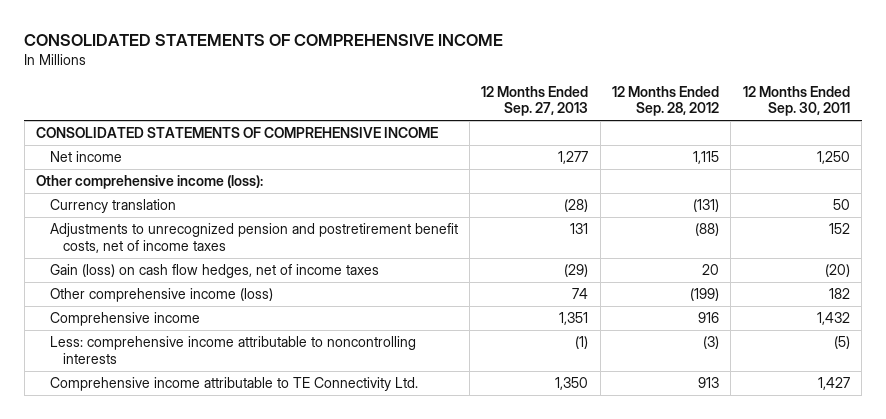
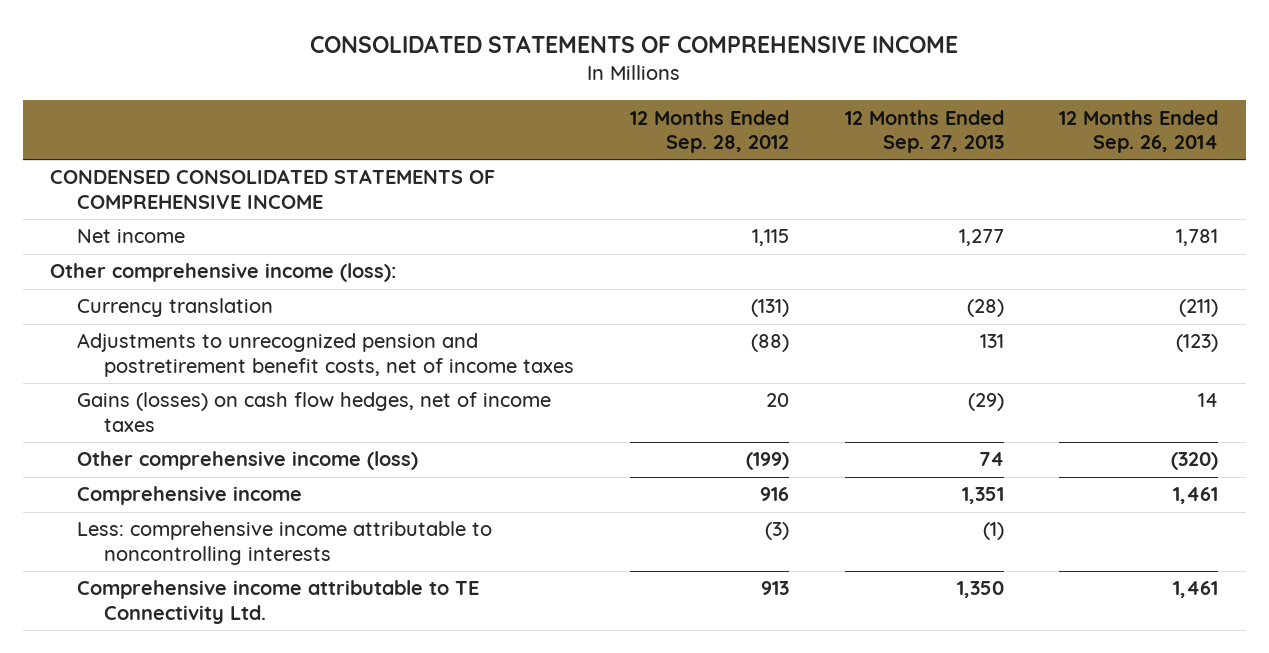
[742,85,850,117] 12 Months Ended Sep. 30, 2011 -> none
none -> [1059,109,1219,153] 12 Months Ended Sep. 26, 2014
[36,127,439,139] CONSOLIDATED STATEMENTS OF COMPREHENSIVE INCOME -> [50,169,496,209] CONDENSED CONSOLIDATED STATEMENTS OF COMPREHENSIVE INCOME
[49,264,379,279] Gain (loss) on cash flow hedges, net of income taxes -> [77,392,552,432] Gains (losses) on cash flow hedges, net of income taxes

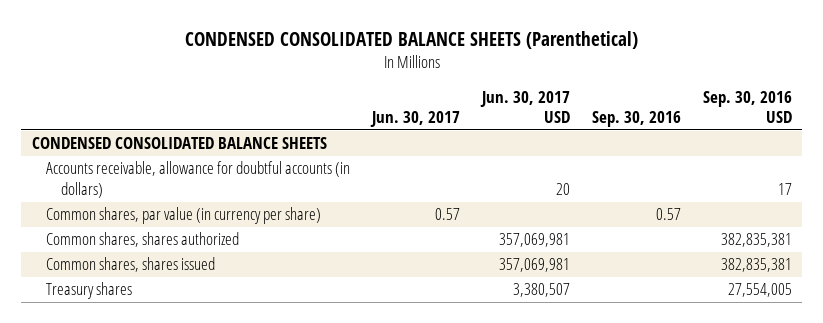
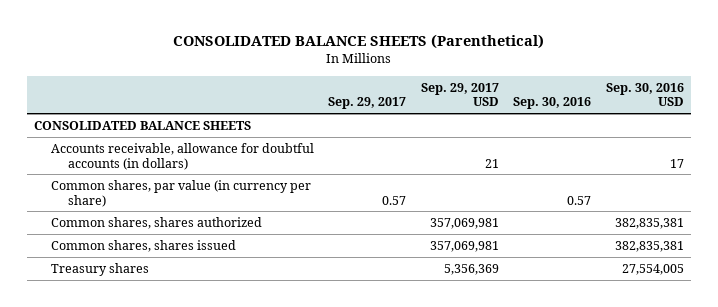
[184,31,638,50] CONDENSED CONSOLIDATED BALANCE SHEETS (Parenthetical) -> [172,34,544,50] CONSOLIDATED BALANCE SHEETS (Parenthetical)
[370,111,461,128] Jun. 30, 2017 -> none
[479,90,570,124] Jun. 30, 2017 USD -> none
none -> [328,97,407,110] Sep. 29, 2017
none -> [420,82,499,107] Sep. 29, 2017 USD
[31,137,327,150] CONDENSED CONSOLIDATED BALANCE SHEETS -> [34,120,252,130] CONSOLIDATED BALANCE SHEETS

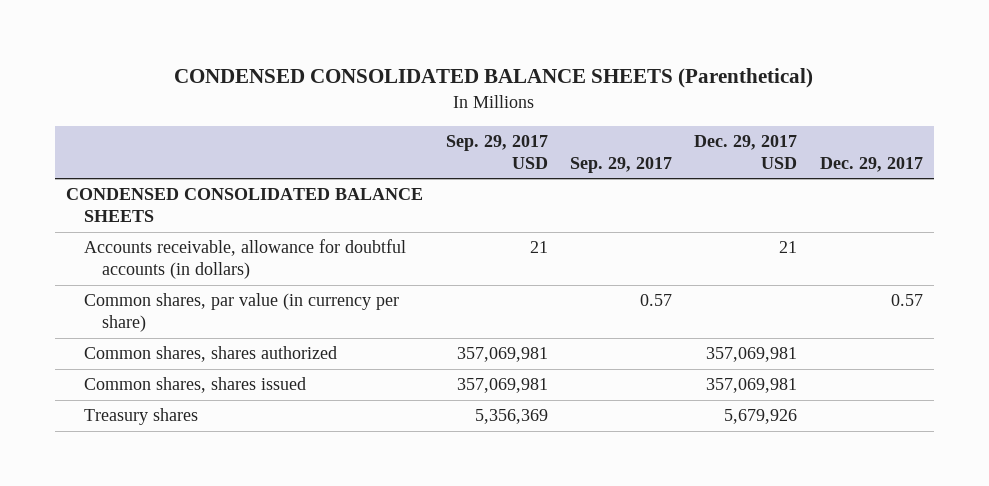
[172,34,544,50] CONSOLIDATED BALANCE SHEETS (Parenthetical) -> [174,68,814,89] CONDENSED CONSOLIDATED BALANCE SHEETS (Parenthetical)
[513,97,592,110] Sep. 30, 2016 -> none
[605,82,684,107] Sep. 30, 2016 USD -> none
none -> [694,135,798,170] Dec. 29, 2017 USD
none -> [819,157,923,173] Dec. 29, 2017
[34,120,252,130] CONSOLIDATED BALANCE SHEETS -> [66,188,424,223] CONDENSED CONSOLIDATED BALANCE SHEETS

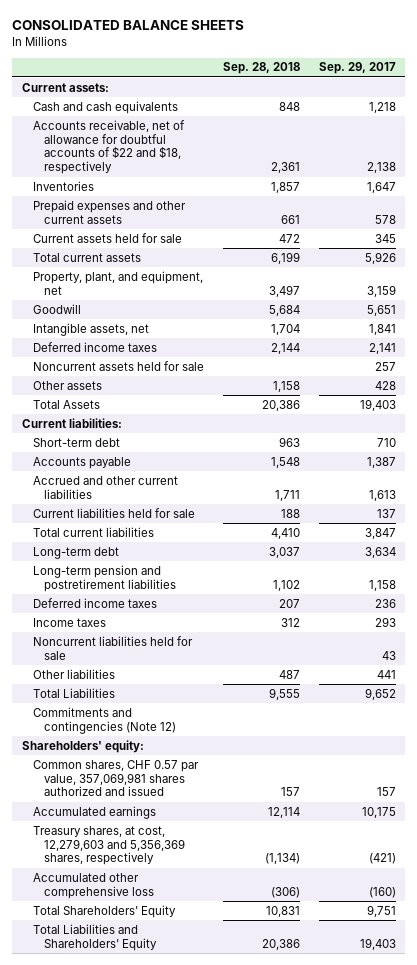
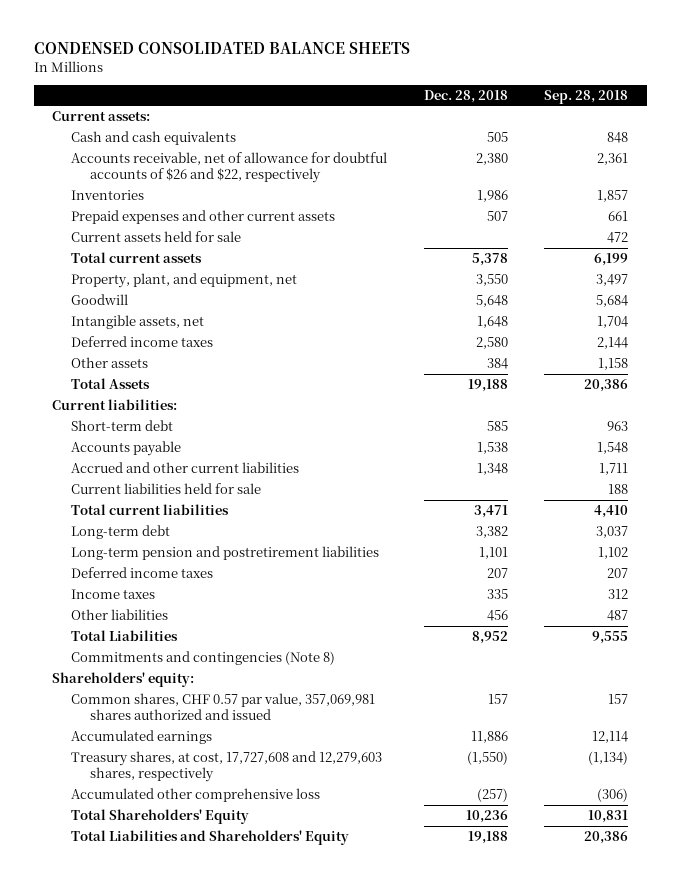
[12,20,245,31] CONSOLIDATED BALANCE SHEETS -> [33,42,410,55] CONDENSED CONSOLIDATED BALANCE SHEETS
[318,62,396,75] Sep. 29, 2017 -> none
none -> [423,89,508,103] Dec. 28, 2018
[33,119,186,175] Accounts receivable, net of allowance for doubtful accounts of $22 and $18, respectively -> [71,152,388,184] Accounts receivable, net of allowance for doubtful accounts of $26 and $22, respectively
[33,360,205,371] Noncurrent assets held for sale -> none
[33,635,194,660] Noncurrent liabilities held for sale -> none
[33,706,177,734] Commitments and contingencies (Note 12) -> [71,651,336,666] Commitments and contingencies (Note 8)
[33,825,186,866] Treasury shares, at cost, 12,279,603 and 5,356,369 shares, respectively -> [71,751,383,783] Treasury shares, at cost, 17,727,608 and 12,279,603 shares, respectively

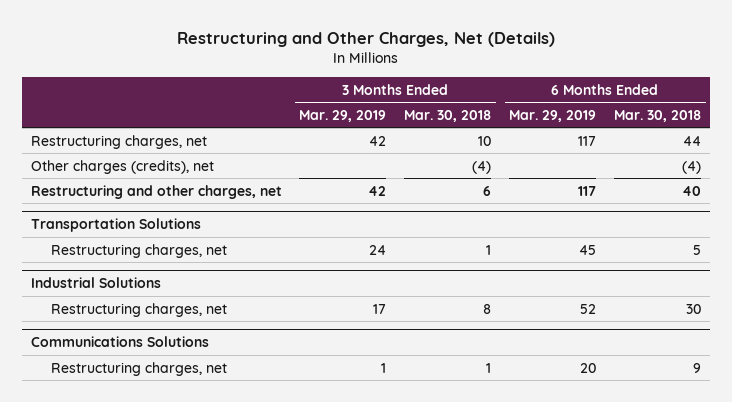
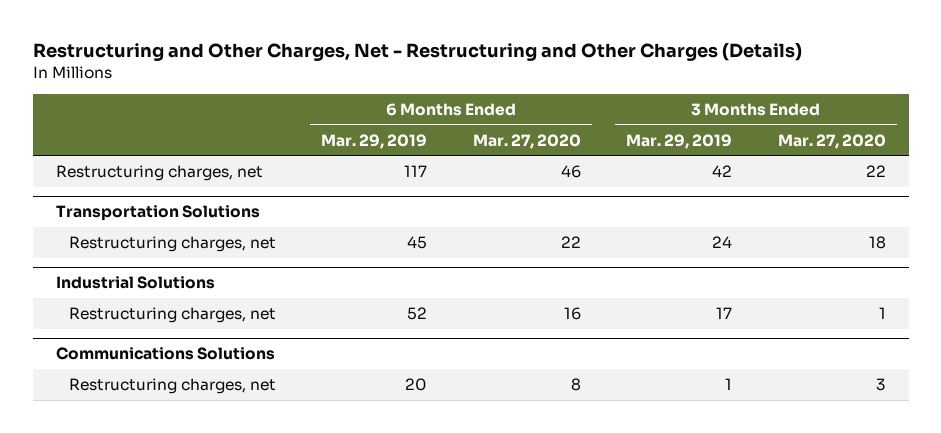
[176,31,555,47] Restructuring and Other Charges, Net (Details) -> [32,43,802,62] Restructuring and Other Charges, Net - Restructuring and Other Charges (Details)
[404,109,492,122] Mar. 30, 2018 -> none
[614,109,702,122] Mar. 30, 2018 -> none
none -> [472,133,581,149] Mar. 27, 2020
none -> [777,133,886,149] Mar. 27, 2020
[30,159,214,174] Other charges (credits), net -> none
[30,184,282,199] Restructuring and other charges, net -> none

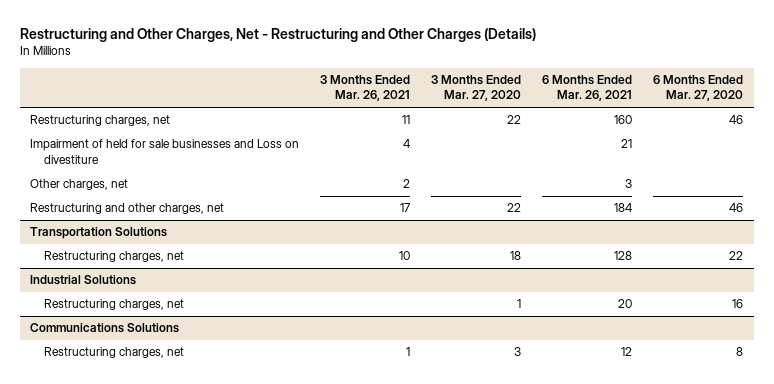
[321,133,428,149] Mar. 29, 2019 -> none
[626,133,733,149] Mar. 29, 2019 -> none
none -> [320,75,411,102] 3 Months Ended Mar. 26, 2021
none -> [542,75,633,102] 6 Months Ended Mar. 26, 2021
none -> [30,139,300,164] Impairment of held for sale businesses and Loss on divestiture
none -> [30,179,129,191] Other charges, net
none -> [30,203,225,215] Restructuring and other charges, net

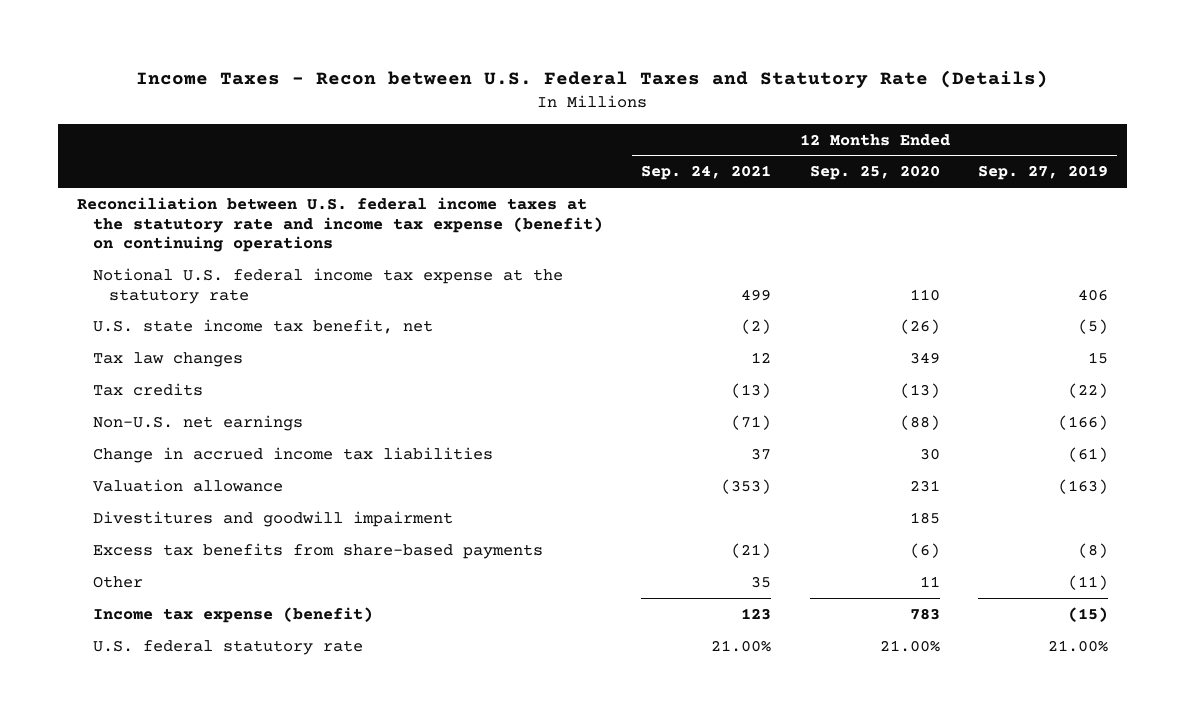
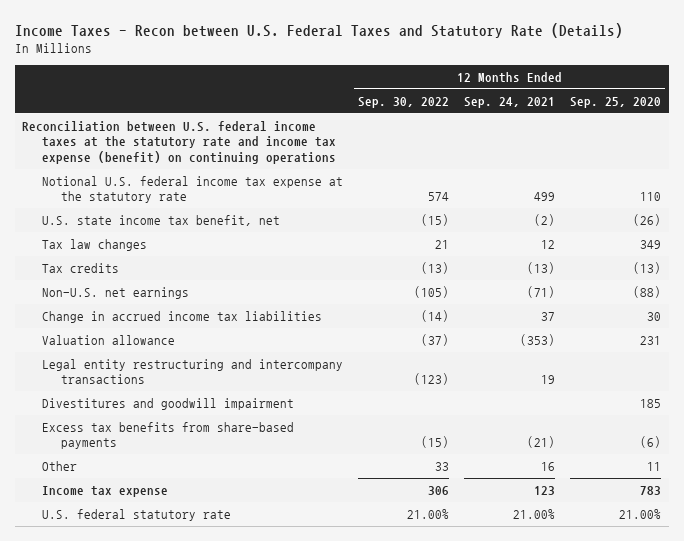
[977,165,1108,181] Sep. 27, 2019 -> none
none -> [358,97,450,109] Sep. 30, 2022
none -> [41,359,343,385] Legal entity restructuring and intercompany transactions
[751,575,772,588] 35 -> [541,462,556,472] 16
[92,606,373,623] Income tax expense (benefit) -> [41,486,168,498] Income tax expense

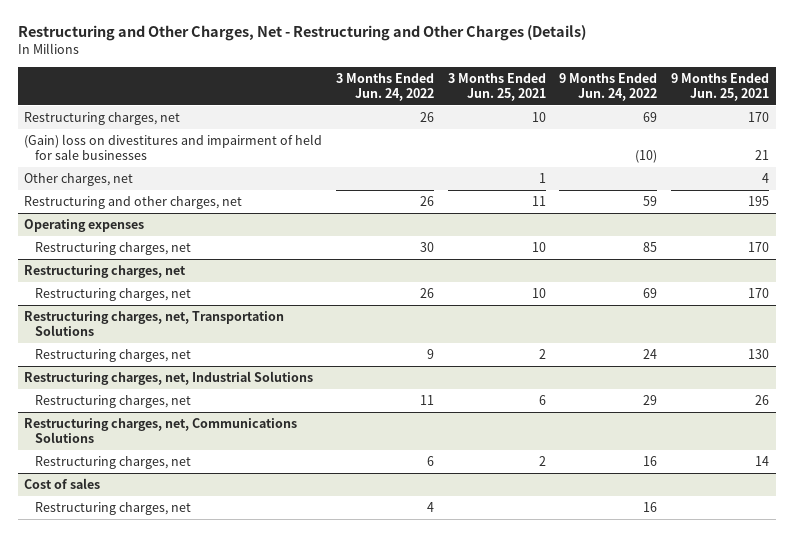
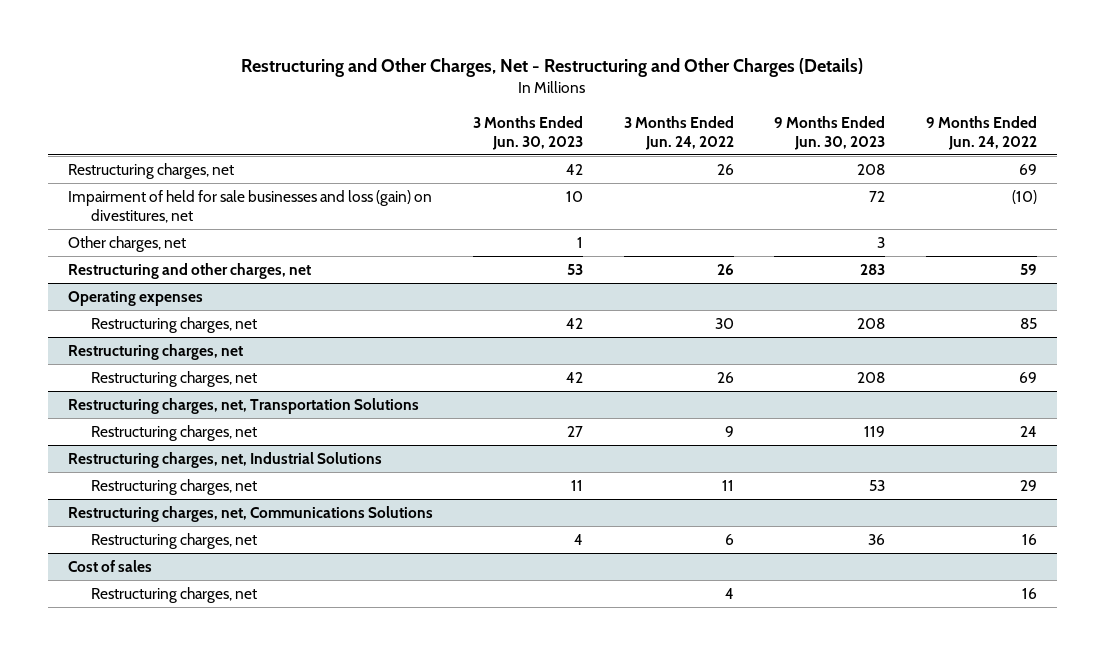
[447,73,546,101] 3 Months Ended Jun. 25, 2021 -> none
[670,73,769,101] 9 Months Ended Jun. 25, 2021 -> none
none -> [473,115,584,150] 3 Months Ended Jun. 30, 2023
none -> [774,115,886,150] 9 Months Ended Jun. 30, 2023
[24,134,323,161] (Gain) loss on divestitures and impairment of held for sale businesses -> [67,189,432,223] Impairment of held for sale businesses and loss (gain) on divestitures, net

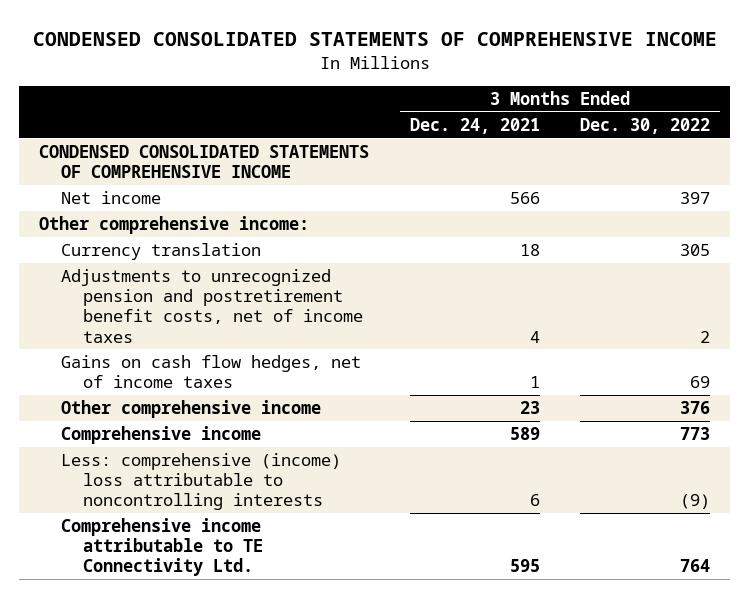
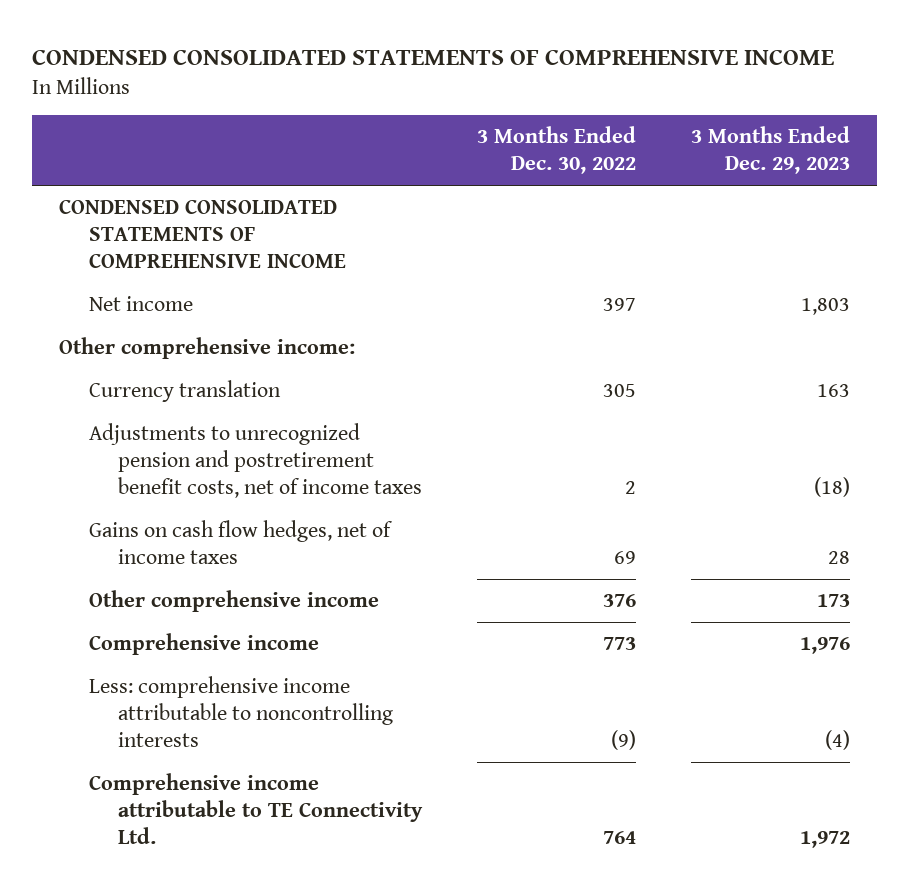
[409,118,540,135] Dec. 24, 2021 -> none
none -> [690,126,850,175] 3 Months Ended Dec. 29, 2023
[61,453,342,511] Less: comprehensive (income) loss attributable to noncontrolling interests -> [88,676,393,747] Less: comprehensive income attributable to noncontrolling interests

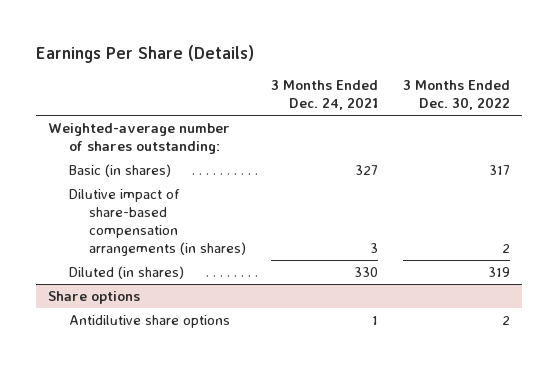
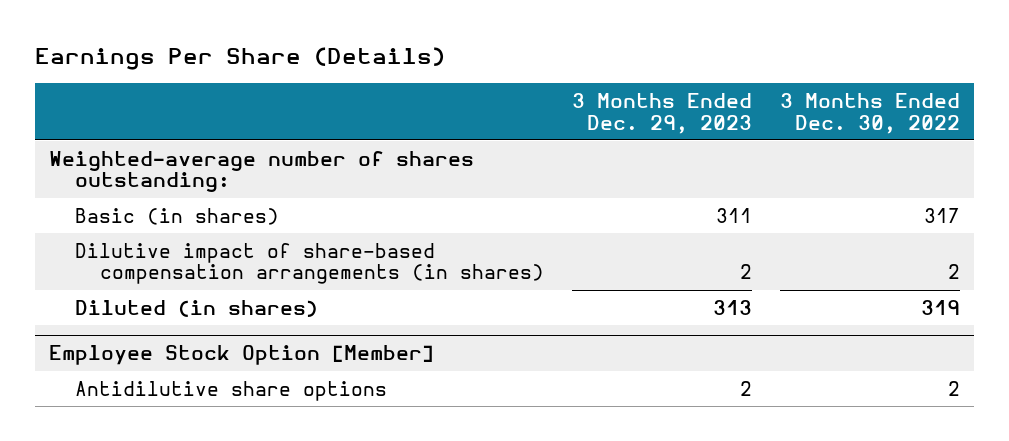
[270,80,378,111] 3 Months Ended Dec. 24, 2021 -> none
none -> [572,92,753,134] 3 Months Ended Dec. 29, 2023
[48,290,141,304] Share options -> [49,345,435,366] Employee Stock Option [Member]

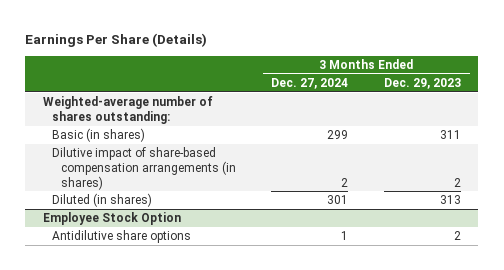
[780,92,961,134] 3 Months Ended Dec. 30, 2022 -> none
none -> [271,77,349,89] Dec. 27, 2024
[49,345,435,366] Employee Stock Option [Member] -> [43,212,182,226] Employee Stock Option

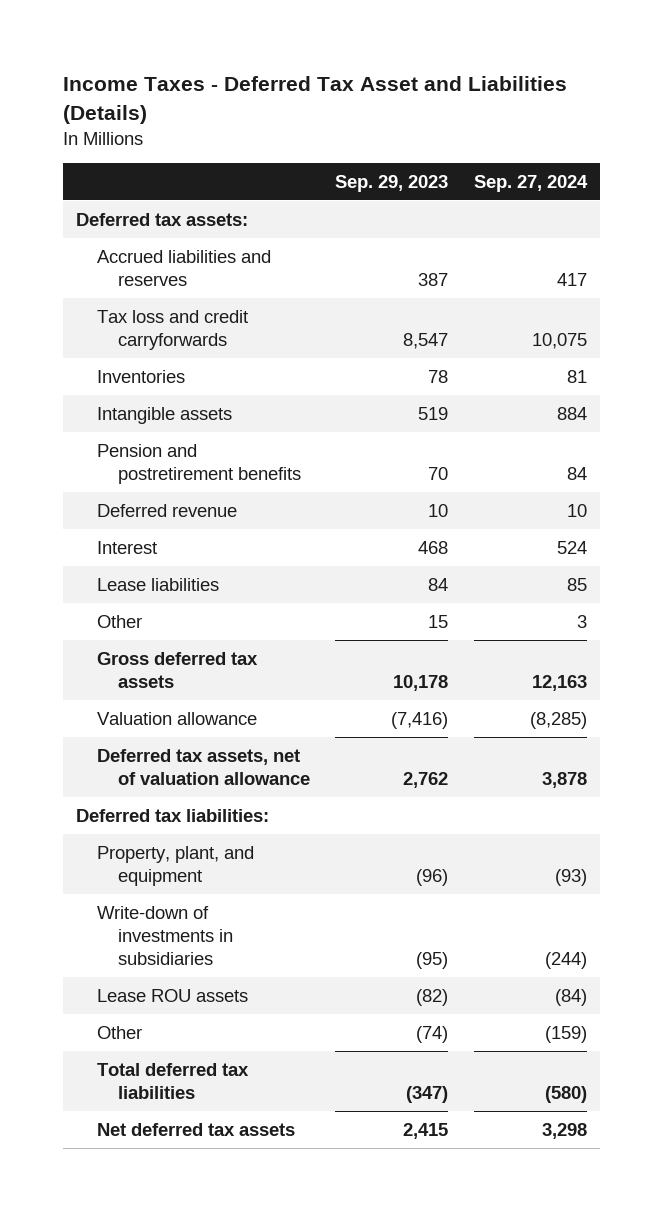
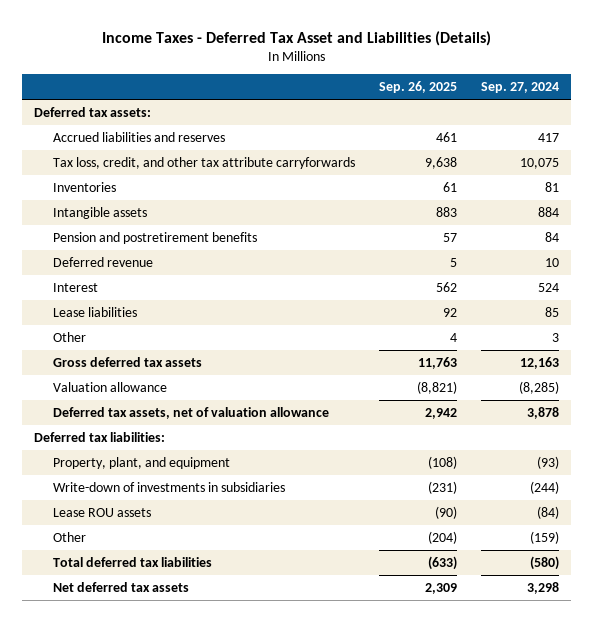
[335,174,449,192] Sep. 29, 2023 -> none
none -> [379,80,458,93] Sep. 26, 2025
[96,309,248,350] Tax loss and credit carryforwards -> [53,156,356,169] Tax loss, credit, and other tax attribute carryforwards

